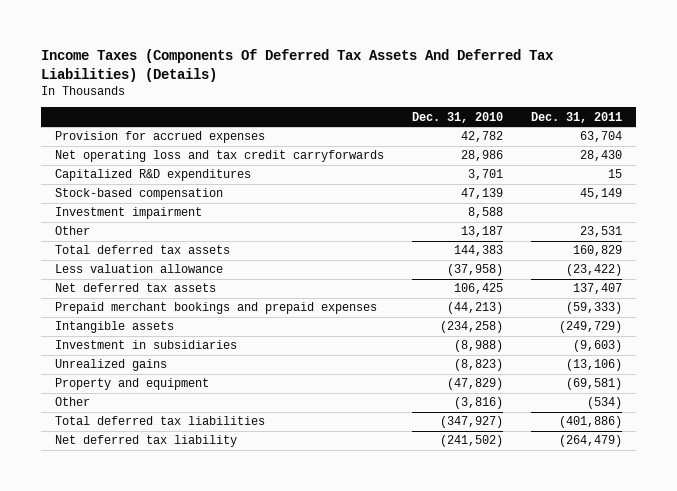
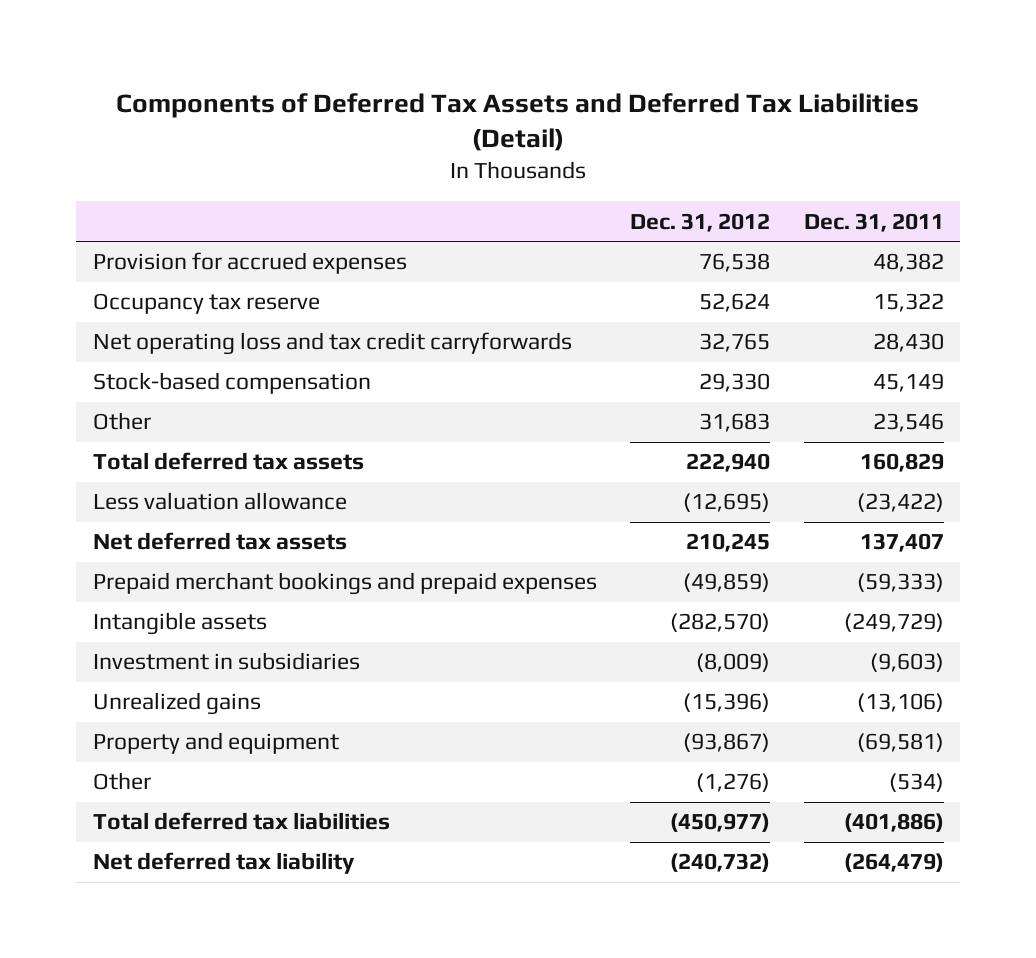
[40,48,554,82] Income Taxes (Components Of Deferred Tax Assets And Deferred Tax Liabilities) (Details) -> [116,92,920,152] Components of Deferred Tax Assets and Deferred Tax Liabilities (Detail)
[411,111,503,123] Dec. 31, 2010 -> none
none -> [630,212,771,232] Dec. 31, 2012
[580,131,623,143] 63,704 -> [872,253,944,273] 48,382
none -> [92,293,320,315] Occupancy tax reserve
[54,169,251,182] Capitalized R&D expenditures -> none
[54,207,202,220] Investment impairment -> none
[580,226,623,238] 23,531 -> [872,413,944,433] 23,546

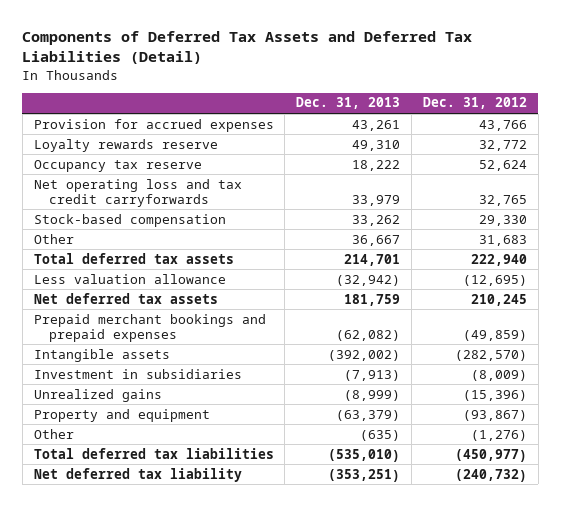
[803,212,944,232] Dec. 31, 2011 -> none
none -> [296,97,401,110] Dec. 31, 2013
[699,253,771,273] 76,538 -> [478,119,527,131] 43,766
none -> [33,138,218,152] Loyalty rewards reserve

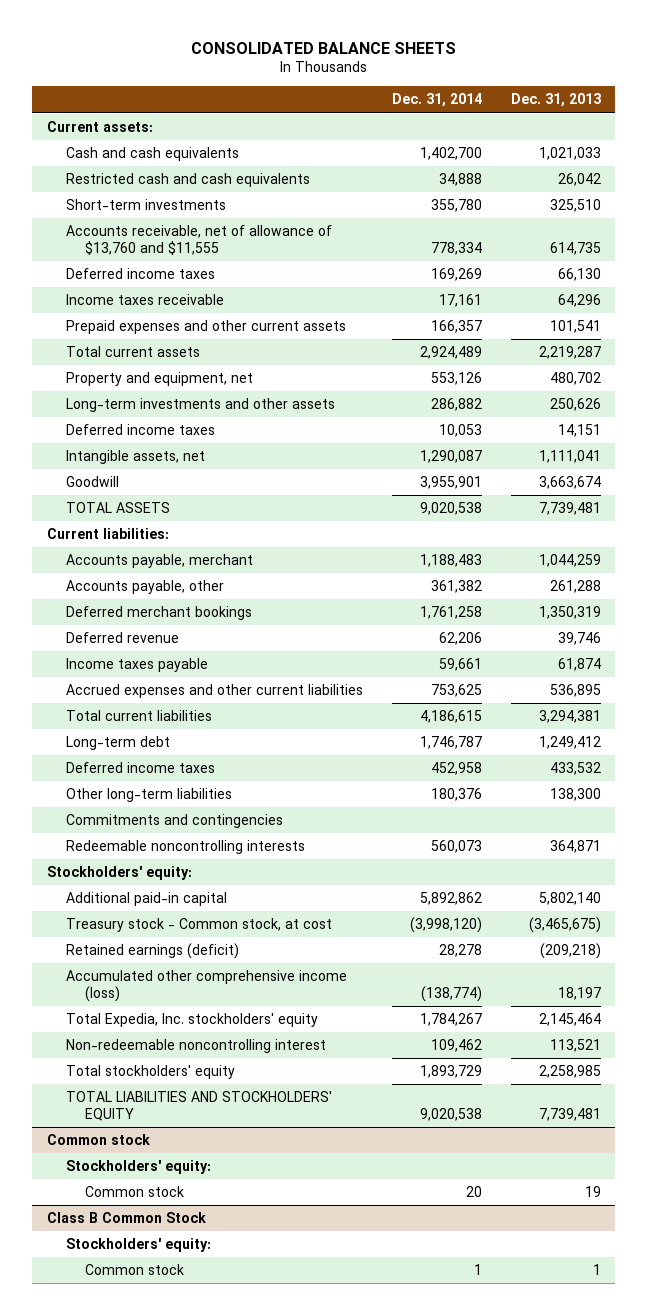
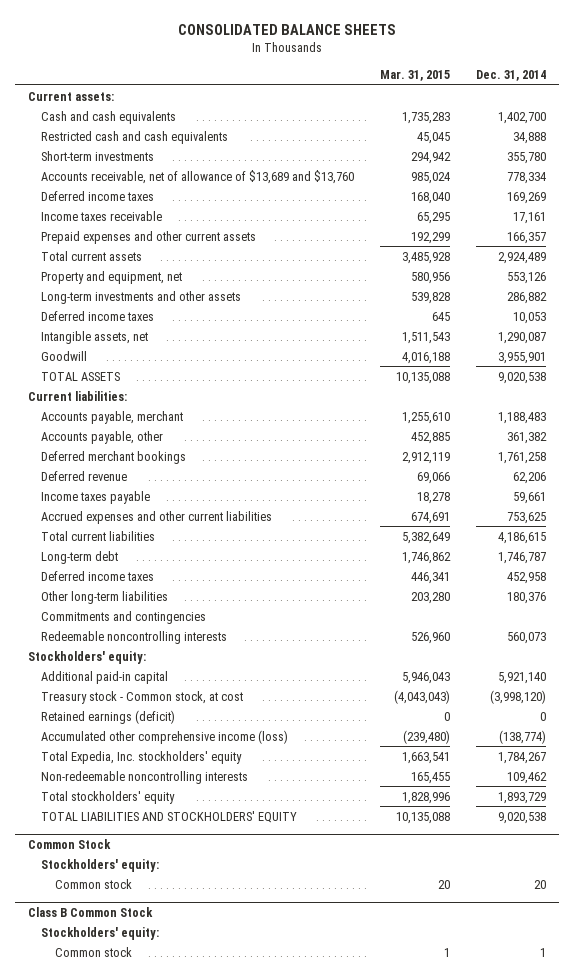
[510,93,601,108] Dec. 31, 2013 -> none
none -> [380,70,451,82] Mar. 31, 2015
[65,225,332,255] Accounts receivable, net of allowance of $13,760 and $11,555 -> [41,169,355,184] Accounts receivable, net of allowance of $13,689 and $13,760
[419,892,482,906] 5,892,862 -> [498,671,547,684] 5,921,140
[438,944,482,958] 28,278 -> [540,711,547,721] 0
[65,1039,326,1054] Non-redeemable noncontrolling interest -> [41,770,249,784] Non-redeemable noncontrolling interests
[46,1134,150,1146] Common stock -> [28,838,112,849] Common Stock

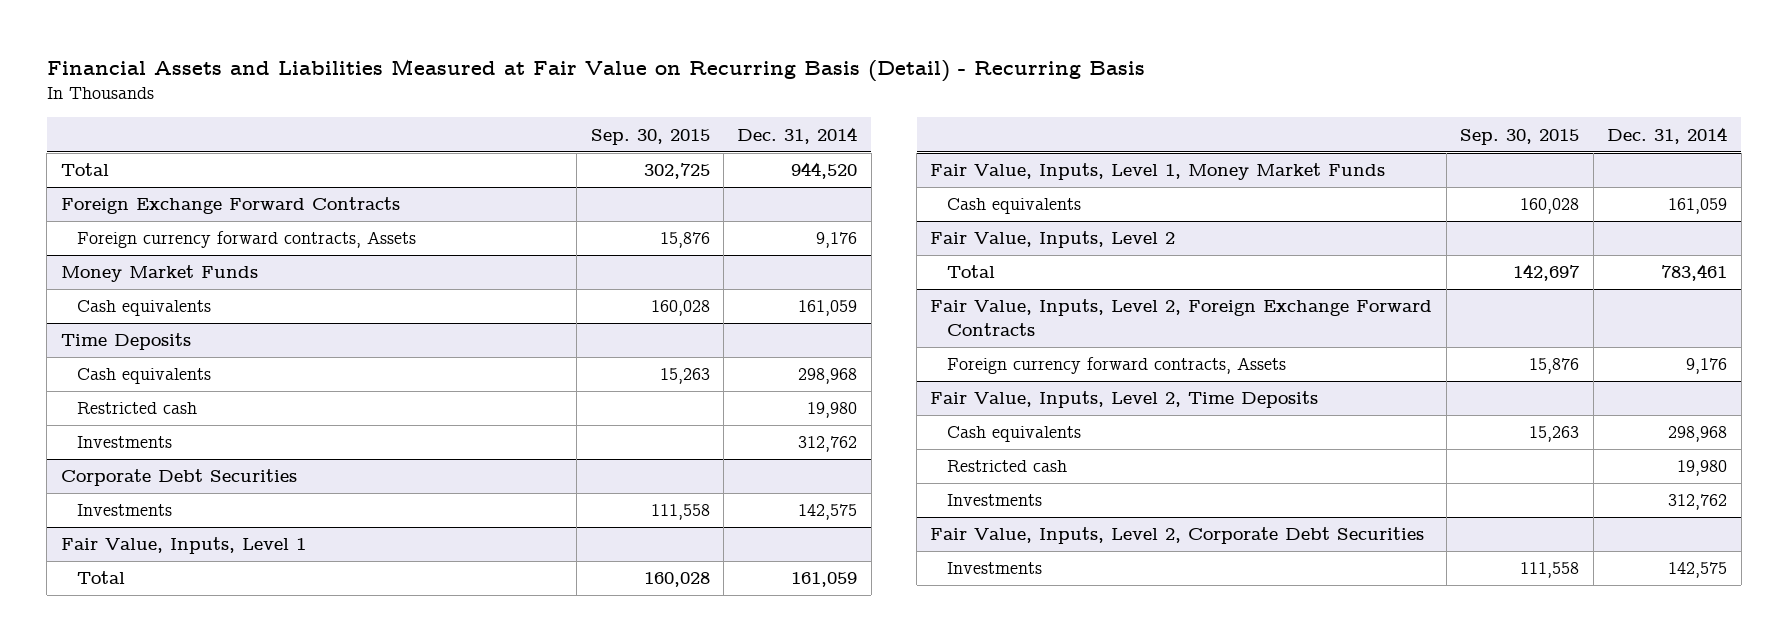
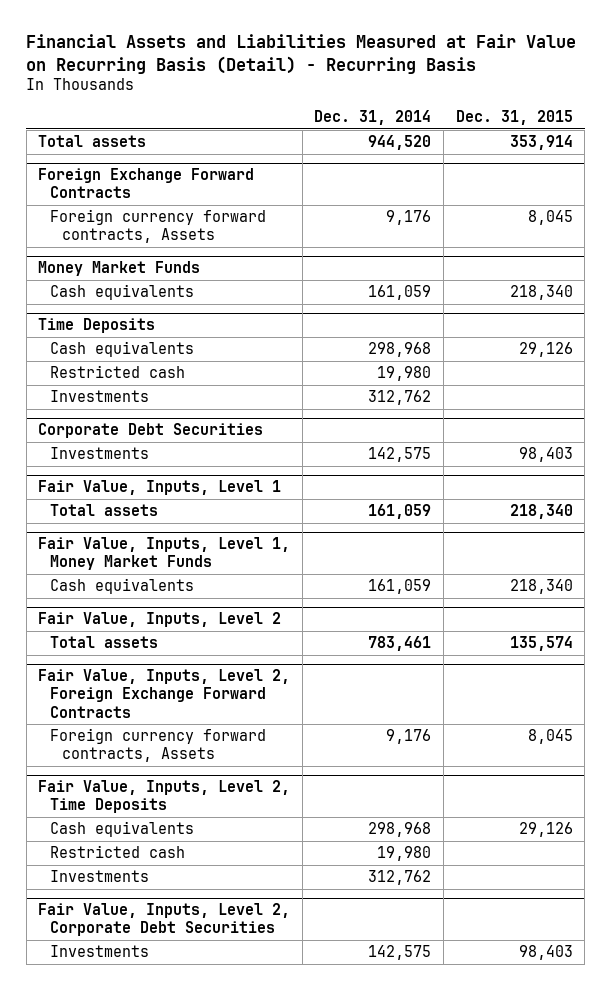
[590,128,710,145] Sep. 30, 2015 -> none
none -> [455,109,573,125] Dec. 31, 2015
[60,163,109,177] Total -> [38,135,147,148] Total assets
[77,571,126,585] Total -> [50,504,159,517] Total assets
[947,265,996,279] Total -> [50,636,159,649] Total assets

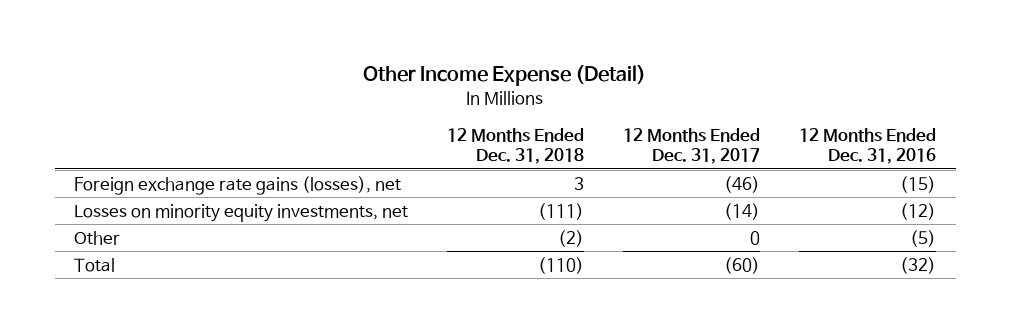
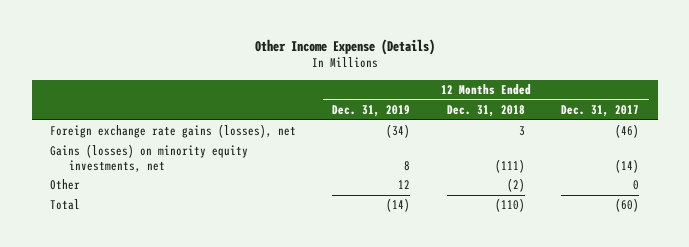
[363,65,647,87] Other Income Expense (Detail) -> [254,38,435,55] Other Income Expense (Details)
[799,128,937,165] 12 Months Ended Dec. 31, 2016 -> none
none -> [332,104,411,117] Dec. 31, 2019
[74,203,409,222] Losses on minority equity investments, net -> [49,144,248,172] Gains (losses) on minority equity investments, net

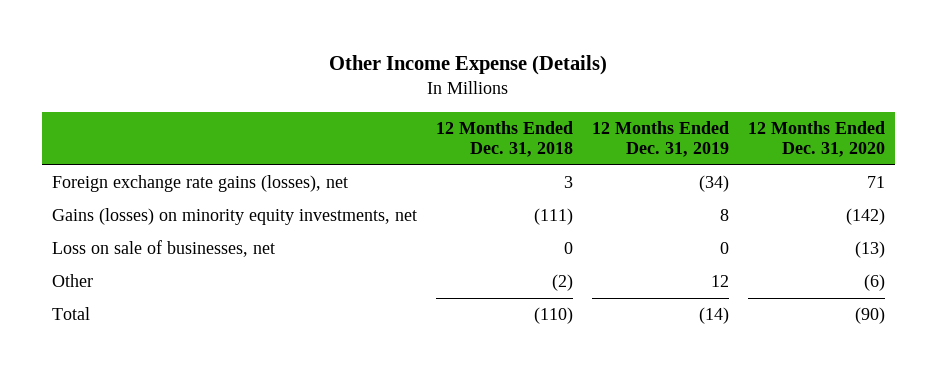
[561,104,640,117] Dec. 31, 2017 -> none
none -> [748,120,886,158] 12 Months Ended Dec. 31, 2020
none -> [51,240,275,258] Loss on sale of businesses, net

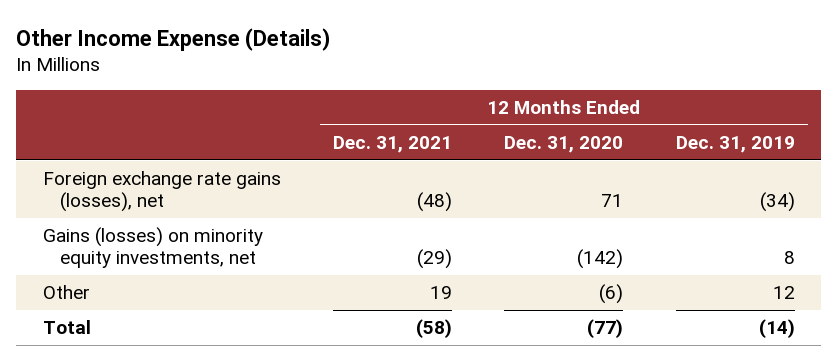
[435,120,573,158] 12 Months Ended Dec. 31, 2018 -> none
none -> [332,135,452,153] Dec. 31, 2021
[51,240,275,258] Loss on sale of businesses, net -> none
[855,307,886,325] (90) -> [587,319,624,339] (77)

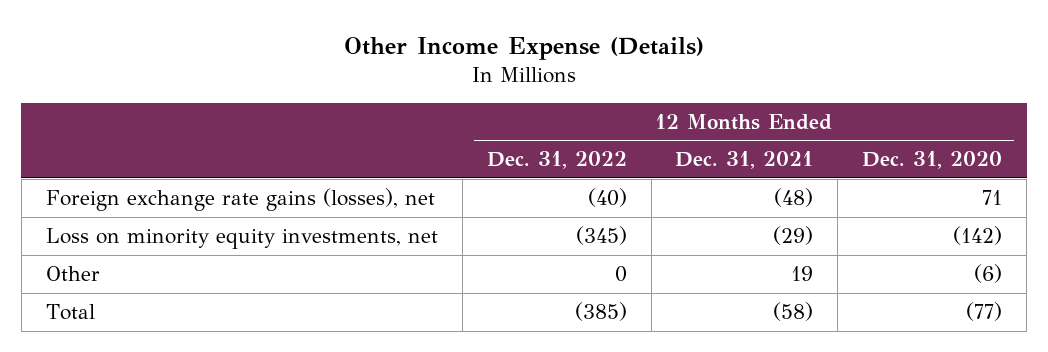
[675,135,795,153] Dec. 31, 2019 -> none
none -> [486,151,627,170] Dec. 31, 2022
[42,227,263,268] Gains (losses) on minority equity investments, net -> [45,227,438,249] Loss on minority equity investments, net

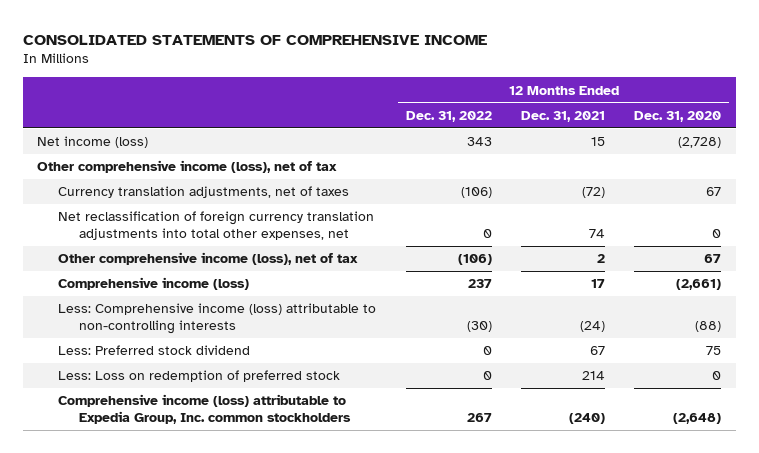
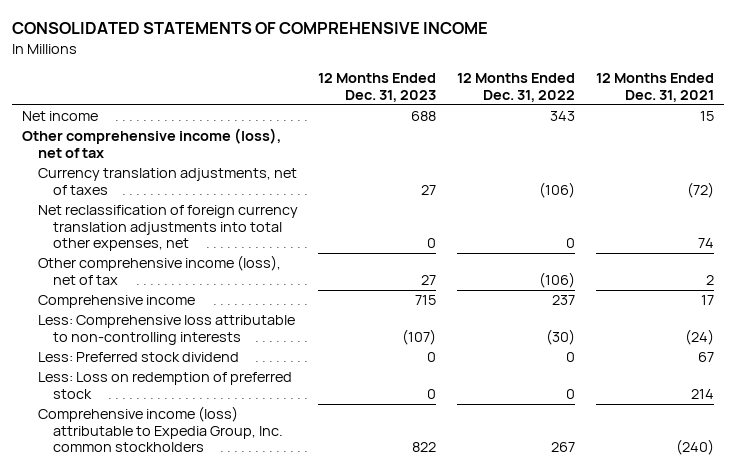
[634,111,722,123] Dec. 31, 2020 -> none
none -> [318,73,437,102] 12 Months Ended Dec. 31, 2023
[37,136,149,149] Net income (loss) -> [22,111,99,122] Net income
[58,277,250,291] Comprehensive income (loss) -> [37,295,195,309] Comprehensive income
[58,303,377,334] Less: Comprehensive income (loss) attributable to non-controlling interests -> [37,315,295,345] Less: Comprehensive loss attributable to non-controlling interests

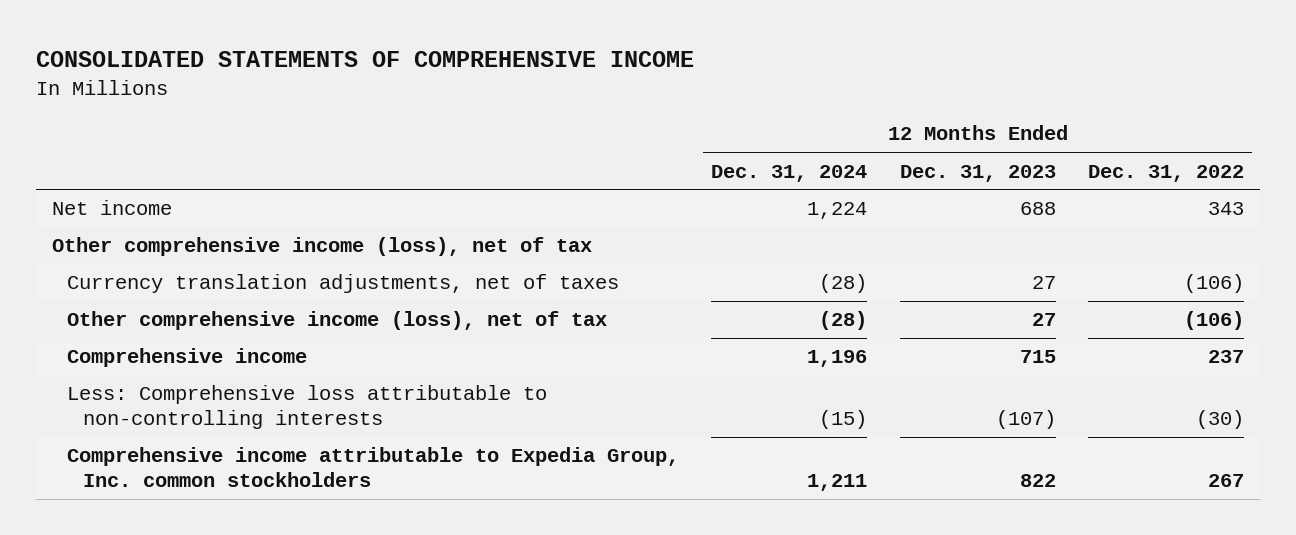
[595,73,714,102] 12 Months Ended Dec. 31, 2021 -> none
none -> [711,164,868,182] Dec. 31, 2024
[37,205,298,252] Net reclassification of foreign currency translation adjustments into total other expenses, net -> none
[37,352,239,363] Less: Preferred stock dividend -> none
[37,372,292,399] Less: Loss on redemption of preferred stock -> none
[37,406,283,453] Comprehensive income (loss) attributable to Expedia Group, Inc. common stockholders -> [67,447,680,487] Comprehensive income attributable to Expedia Group, Inc. common stockholders

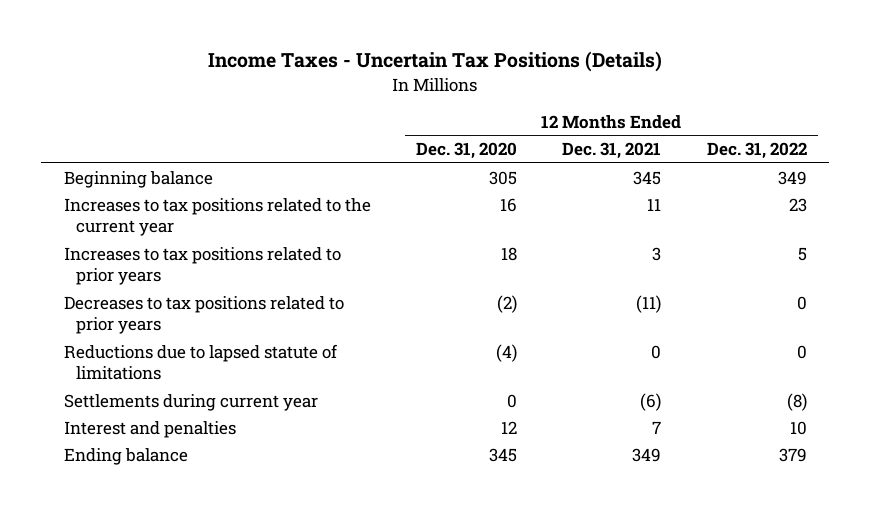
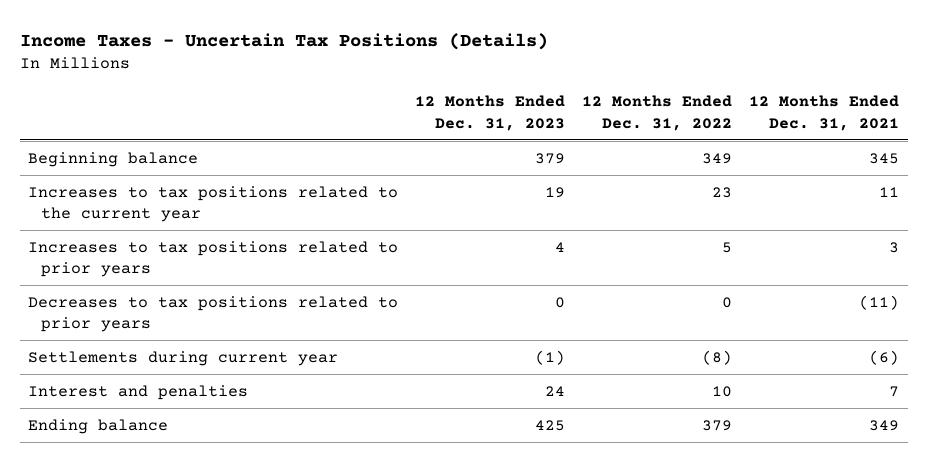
[415,142,517,160] Dec. 31, 2020 -> none
none -> [415,95,566,131] 12 Months Ended Dec. 31, 2023
[63,343,338,381] Reductions due to lapsed statute of limitations -> none

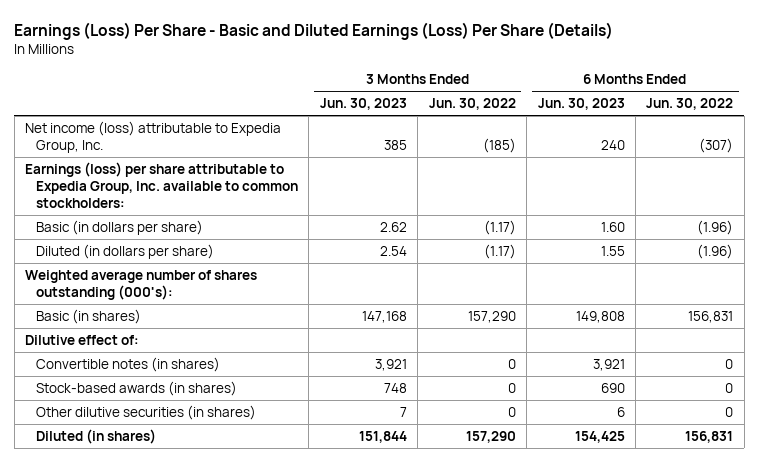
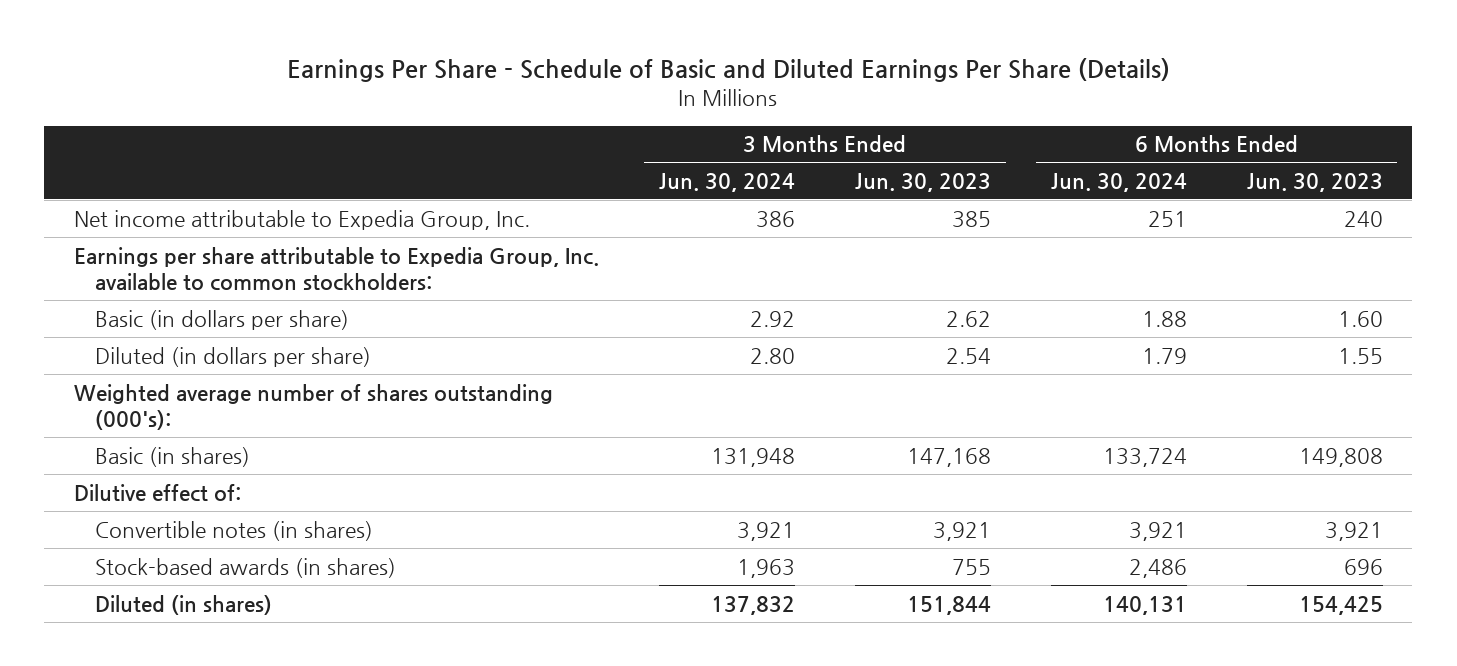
[14,21,614,40] Earnings (Loss) Per Share - Basic and Diluted Earnings (Loss) Per Share (Details) -> [287,57,1171,82] Earnings Per Share - Schedule of Basic and Diluted Earnings Per Share (Details)
[428,98,516,111] Jun. 30, 2022 -> none
[646,98,734,111] Jun. 30, 2022 -> none
none -> [659,172,796,192] Jun. 30, 2024
none -> [1050,172,1187,192] Jun. 30, 2024
[25,120,282,153] Net income (loss) attributable to Expedia Group, Inc. -> [74,209,531,230] Net income attributable to Expedia Group, Inc.
[25,161,298,208] Earnings (loss) per share attributable to Expedia Group, Inc. available to common stockholders: -> [74,246,600,291] Earnings per share attributable to Expedia Group, Inc. available to common stockholders:
[35,404,256,420] Other dilutive securities (in shares) -> none
[383,382,407,393] 748 -> [951,558,991,575] 755
[600,382,625,393] 690 -> [1343,558,1383,575] 696

